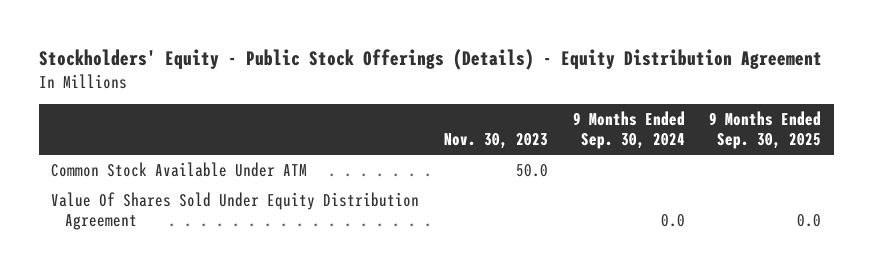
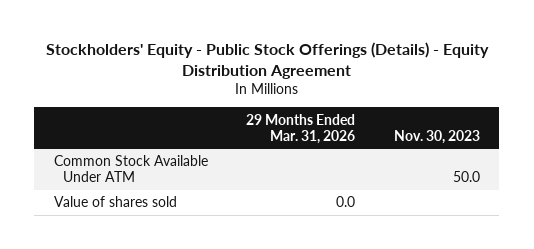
[572,111,685,150] 9 Months Ended Sep. 30, 2024 -> none
[709,111,822,150] 9 Months Ended Sep. 30, 2025 -> none
none -> [246,113,356,144] 29 Months Ended Mar. 31, 2026
[51,191,420,231] Value Of Shares Sold Under Equity Distribution Agreement -> [53,196,177,208] Value of shares sold

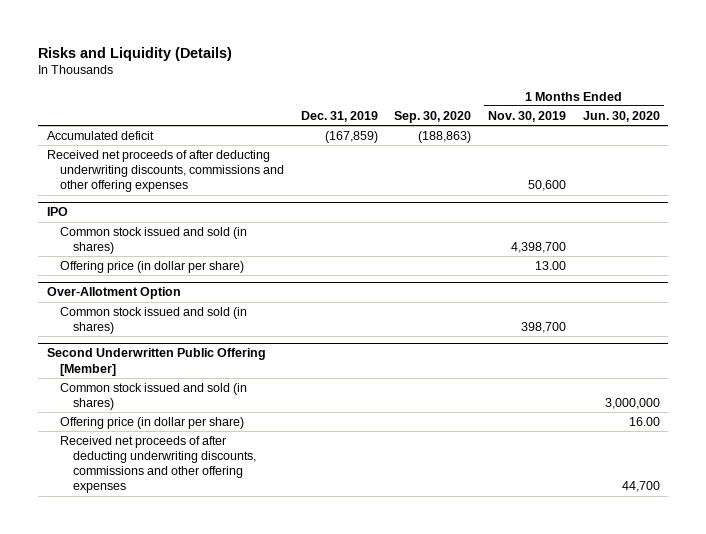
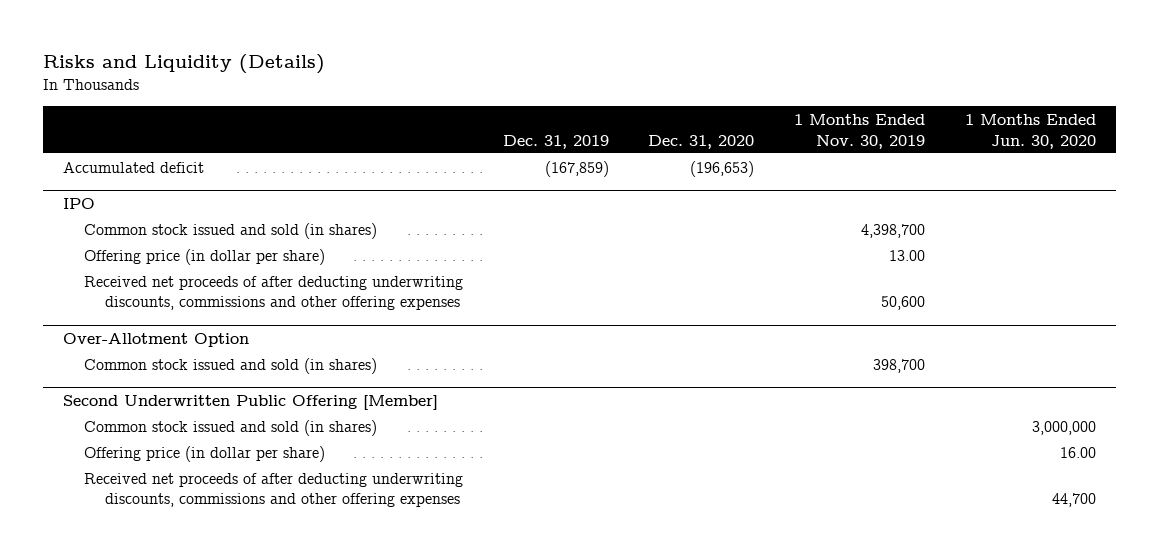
[394,110,472,123] Sep. 30, 2020 -> none
none -> [648,134,755,149] Dec. 31, 2020
[46,149,284,193] Received net proceeds of after deducting underwriting discounts, commissions and other offering expenses -> none
none -> [84,275,464,311] Received net proceeds of after deducting underwriting discounts, commissions and other offering expenses

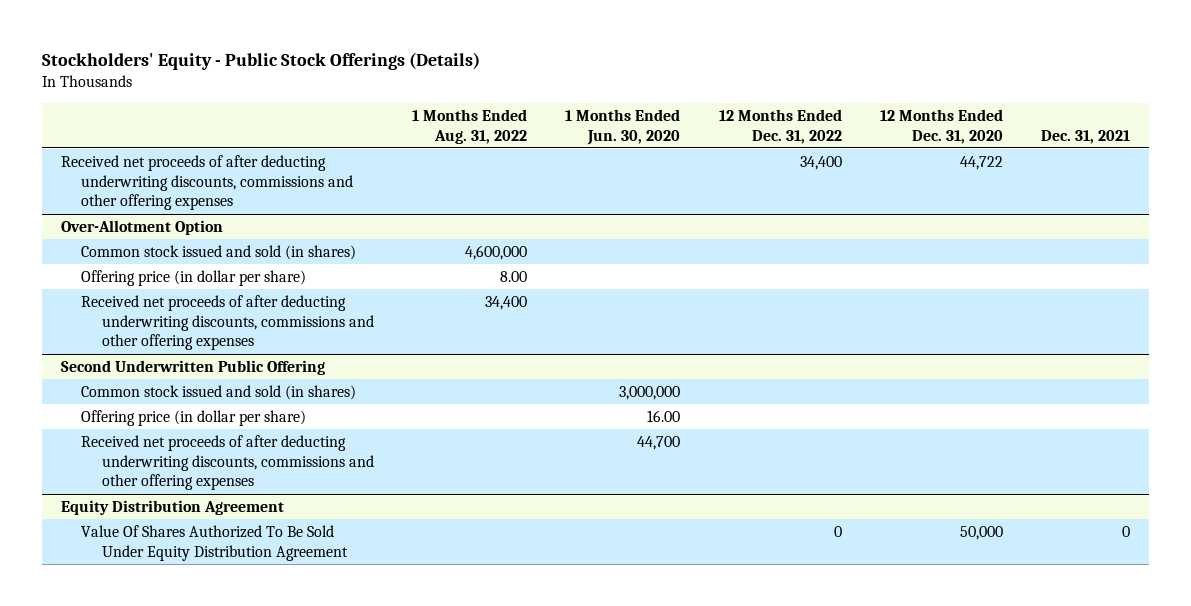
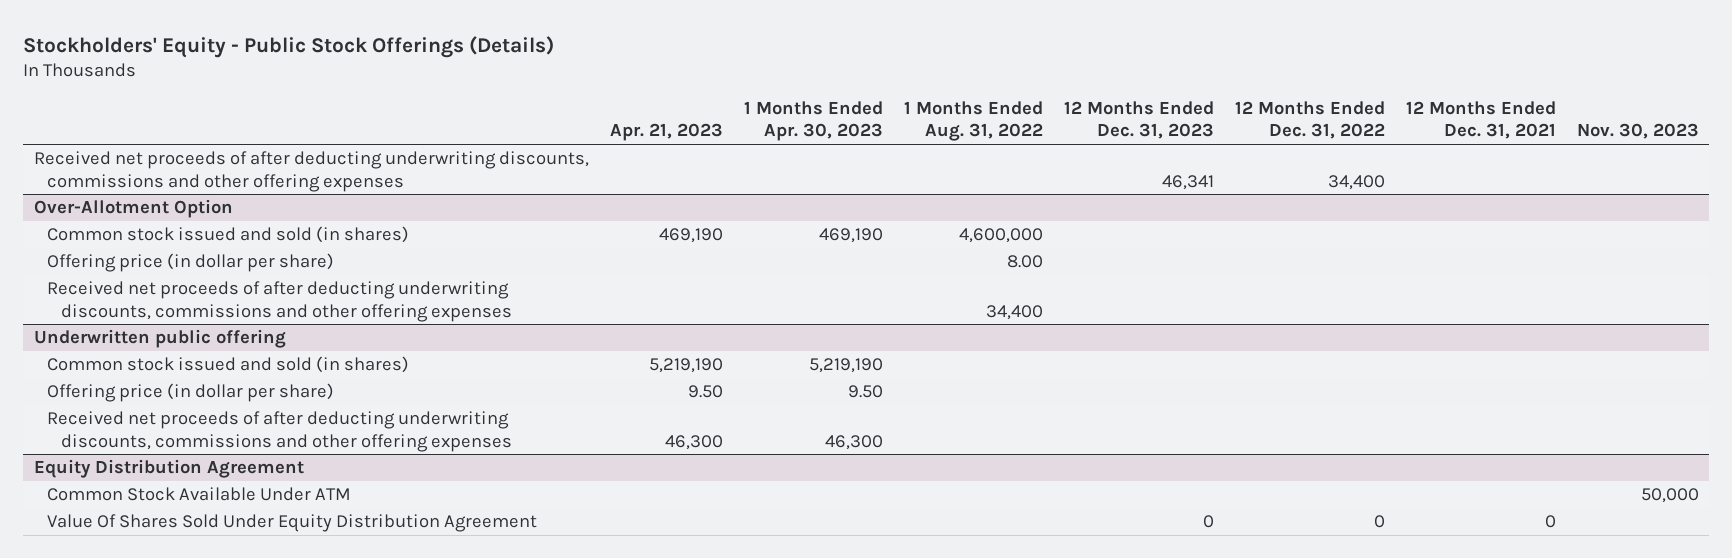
[565,108,681,145] 1 Months Ended Jun. 30, 2020 -> none
[879,108,1003,144] 12 Months Ended Dec. 31, 2020 -> none
[1041,129,1131,144] Dec. 31, 2021 -> none
none -> [609,123,723,142] Apr. 21, 2023
none -> [743,101,883,142] 1 Months Ended Apr. 30, 2023
none -> [1063,101,1214,140] 12 Months Ended Dec. 31, 2023
none -> [1405,101,1556,140] 12 Months Ended Dec. 31, 2021
none -> [1576,123,1699,140] Nov. 30, 2023
[61,359,326,375] Second Underwritten Public Offering -> none
[81,384,357,400] Common stock issued and sold (in shares) -> none
[81,409,307,426] Offering price (in dollar per share) -> none
[81,434,374,491] Received net proceeds of after deducting underwriting discounts, commissions and other offering expenses -> none
none -> [33,329,286,349] Underwritten public offering
none -> [47,356,410,374] Common stock issued and sold (in shares)
none -> [47,383,335,403] Offering price (in dollar per share)
none -> [47,411,512,452] Received net proceeds of after deducting underwriting discounts, commissions and other offering expenses
none -> [47,487,352,502] Common Stock Available Under ATM
[81,524,348,561] Value Of Shares Authorized To Be Sold Under Equity Distribution Agreement -> [47,514,538,533] Value Of Shares Sold Under Equity Distribution Agreement

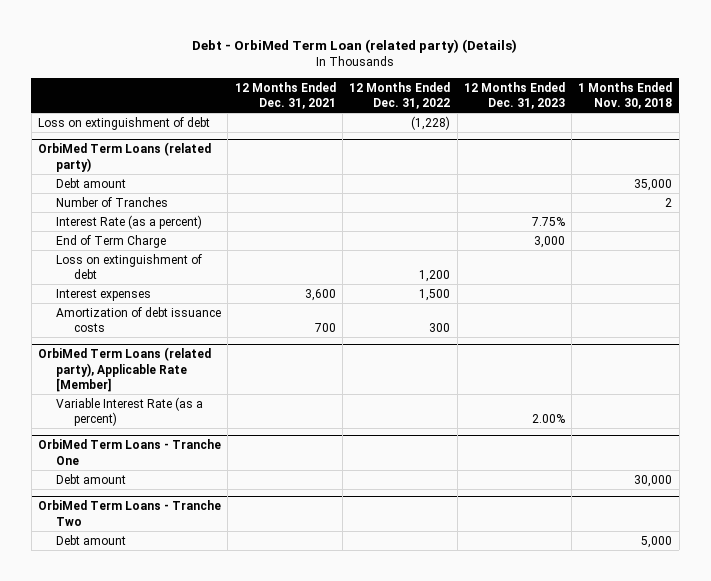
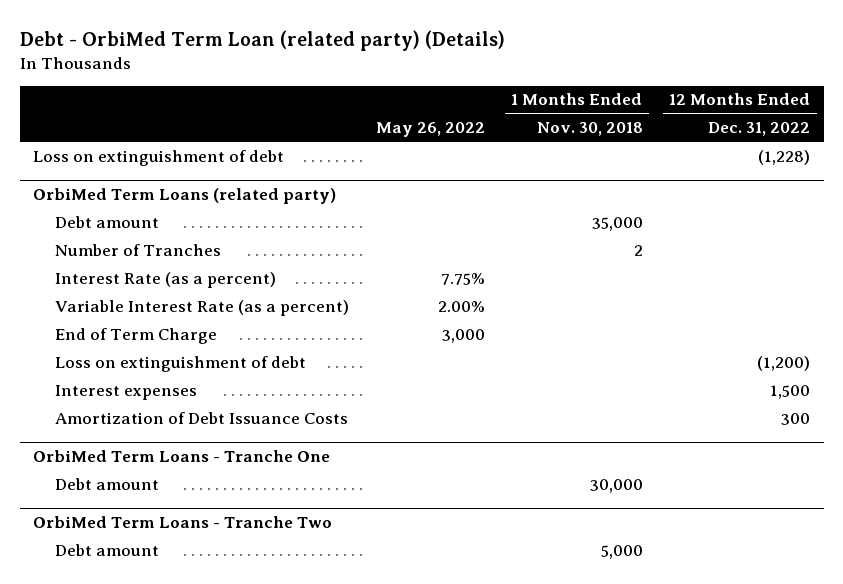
[234,81,336,110] 12 Months Ended Dec. 31, 2021 -> none
[463,81,565,110] 12 Months Ended Dec. 31, 2023 -> none
none -> [376,122,486,138] May 26, 2022
none -> [55,299,350,316] Variable Interest Rate (as a percent)
[419,270,451,283] 1,200 -> [757,355,811,371] (1,200)
[38,347,212,392] OrbiMed Term Loans (related party), Applicable Rate [Member] -> none
[55,396,203,427] Variable Interest Rate (as a percent) -> none
[55,306,221,333] Amortization of debt issuance costs -> [55,411,349,424] Amortization of Debt Issuance Costs

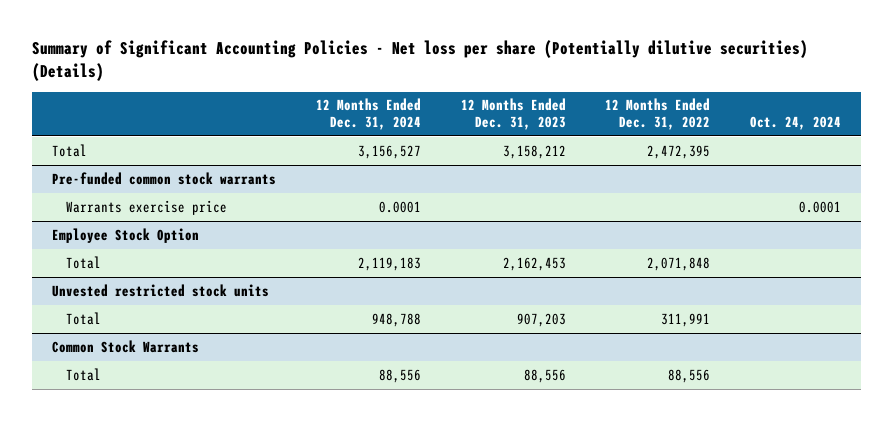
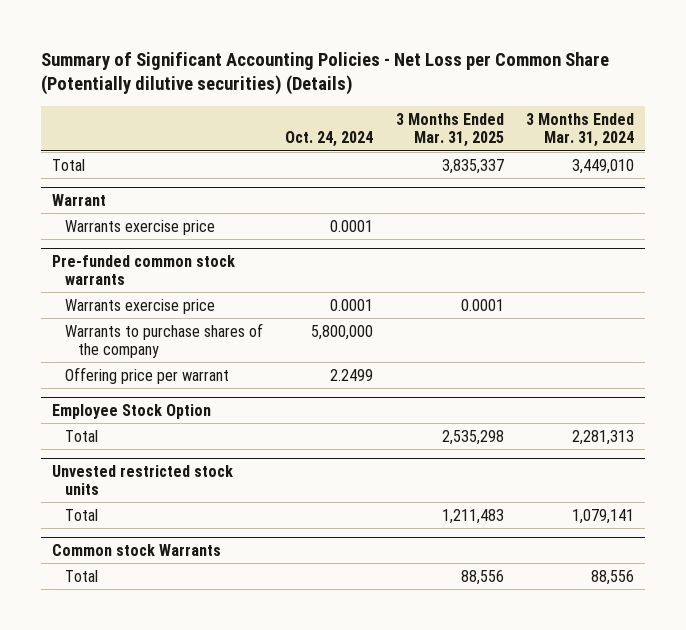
[31,40,808,81] Summary of Significant Accounting Policies - Net loss per share (Potentially dilutive securities) (Details) -> [40,51,609,96] Summary of Significant Accounting Policies - Net Loss per Common Share (Potentially dilutive securities) (Details)
[315,98,421,131] 12 Months Ended Dec. 31, 2024 -> none
[460,98,566,131] 12 Months Ended Dec. 31, 2023 -> none
[605,98,711,131] 12 Months Ended Dec. 31, 2022 -> none
none -> [395,112,504,148] 3 Months Ended Mar. 31, 2025
none -> [526,112,635,148] 3 Months Ended Mar. 31, 2024
none -> [51,193,106,206] Warrant
none -> [64,219,215,235] Warrants exercise price
none -> [64,322,263,359] Warrants to purchase shares of the company
none -> [64,366,229,384] Offering price per warrant
[51,339,199,353] Common Stock Warrants -> [51,543,221,556] Common stock Warrants

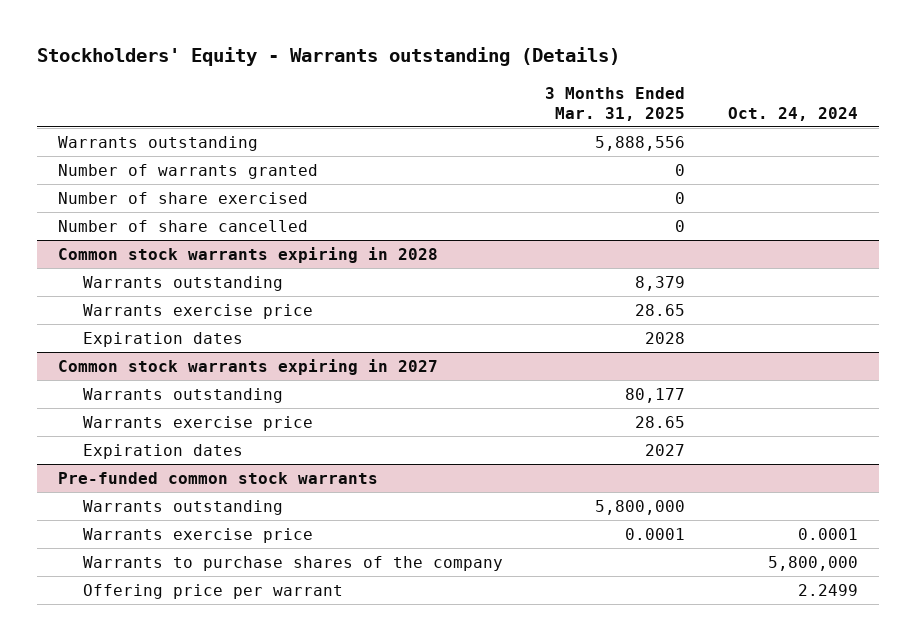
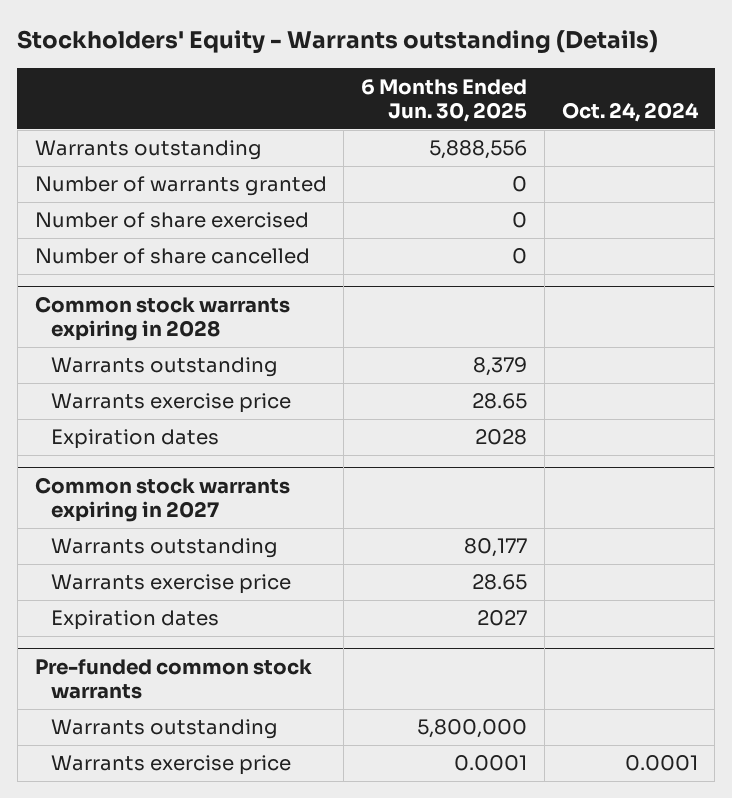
[545,86,686,121] 3 Months Ended Mar. 31, 2025 -> none
none -> [361,78,528,122] 6 Months Ended Jun. 30, 2025
[82,556,503,572] Warrants to purchase shares of the company -> none
[82,584,343,600] Offering price per warrant -> none

